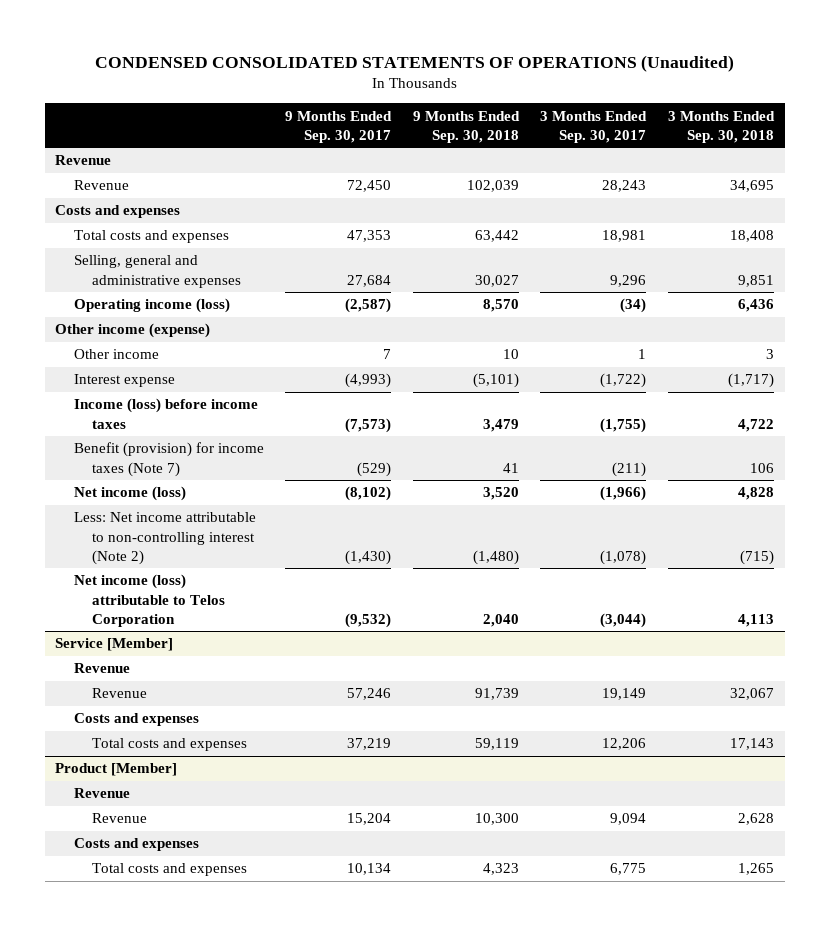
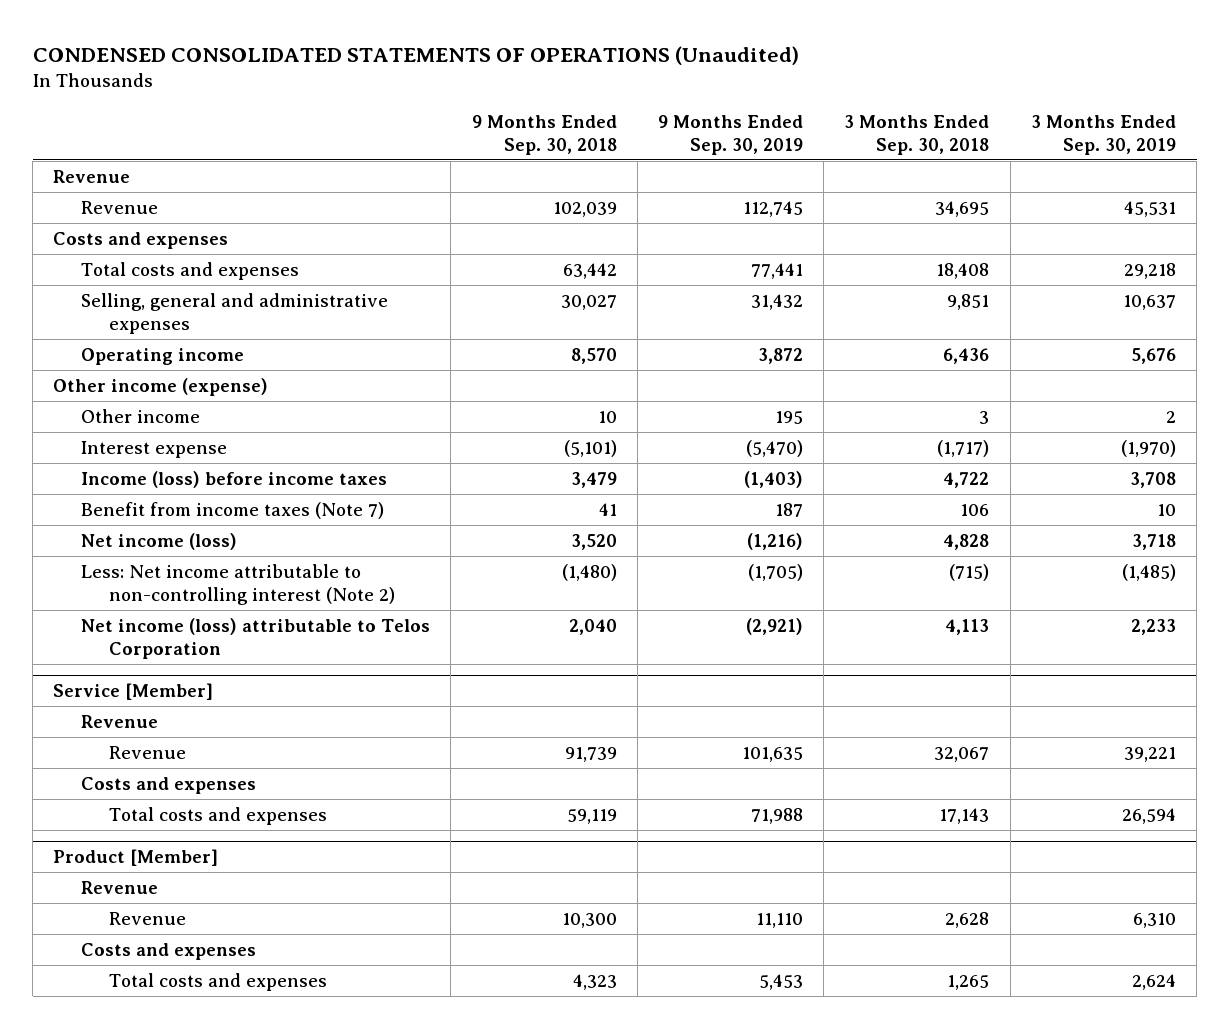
[285,110,393,143] 9 Months Ended Sep. 30, 2017 -> none
[540,110,648,143] 3 Months Ended Sep. 30, 2017 -> none
none -> [657,114,803,155] 9 Months Ended Sep. 30, 2019
none -> [1030,114,1176,155] 3 Months Ended Sep. 30, 2019
[73,298,230,314] Operating income (loss) -> [81,347,245,365] Operating income
[73,442,264,477] Benefit (provision) for income taxes (Note 7) -> [81,501,385,519] Benefit from income taxes (Note 7)

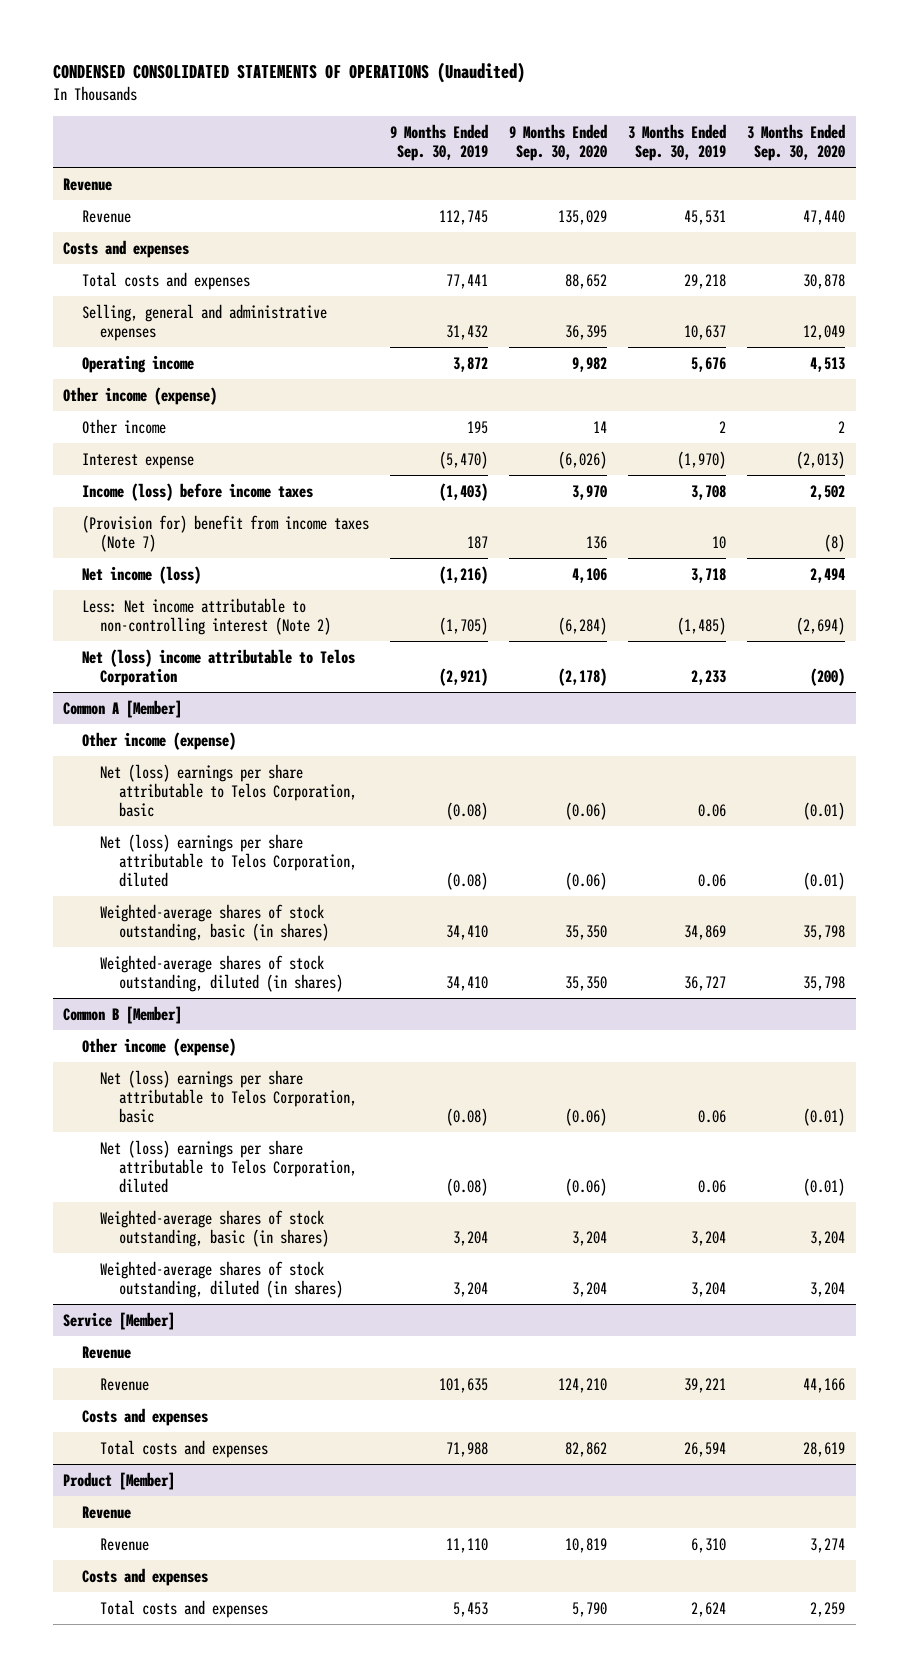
[471,114,617,155] 9 Months Ended Sep. 30, 2018 -> none
[844,114,990,155] 3 Months Ended Sep. 30, 2018 -> none
none -> [508,123,607,161] 9 Months Ended Sep. 30, 2020
none -> [747,123,846,161] 3 Months Ended Sep. 30, 2020
[81,501,385,519] Benefit from income taxes (Note 7) -> [81,514,369,552] (Provision for) benefit from income taxes (Note 7)
[81,617,431,659] Net income (loss) attributable to Telos Corporation -> [81,648,355,686] Net (loss) income attributable to Telos Corporation
none -> [63,699,183,718] Common A [Member]
none -> [81,731,236,750] Other income (expense)
none -> [100,763,358,817] Net (loss) earnings per share attributable to Telos Corporation, basic
none -> [100,833,358,887] Net (loss) earnings per share attributable to Telos Corporation, diluted
none -> [100,903,330,941] Weighted-average shares of stock outstanding, basic (in shares)
none -> [100,954,344,992] Weighted-average shares of stock outstanding, diluted (in shares)
none -> [63,1005,183,1024] Common B [Member]
none -> [81,1037,236,1056] Other income (expense)
none -> [100,1069,358,1123] Net (loss) earnings per share attributable to Telos Corporation, basic
none -> [100,1139,358,1193] Net (loss) earnings per share attributable to Telos Corporation, diluted
none -> [100,1209,330,1247] Weighted-average shares of stock outstanding, basic (in shares)
none -> [100,1260,344,1298] Weighted-average shares of stock outstanding, diluted (in shares)

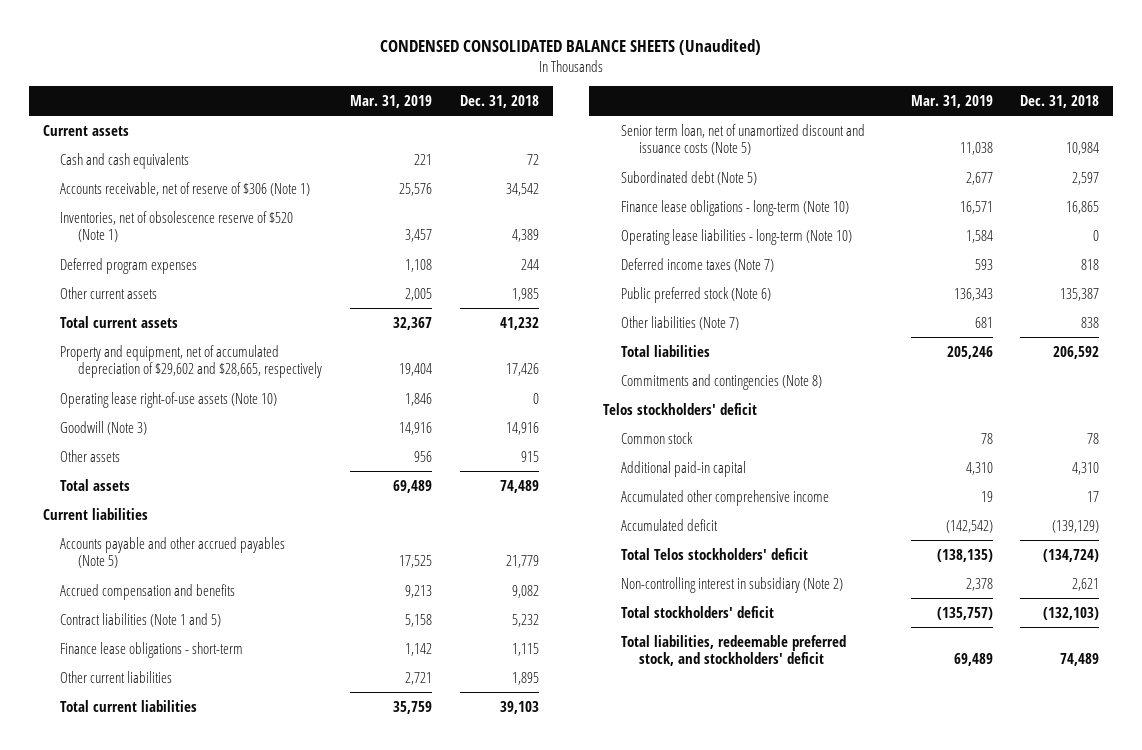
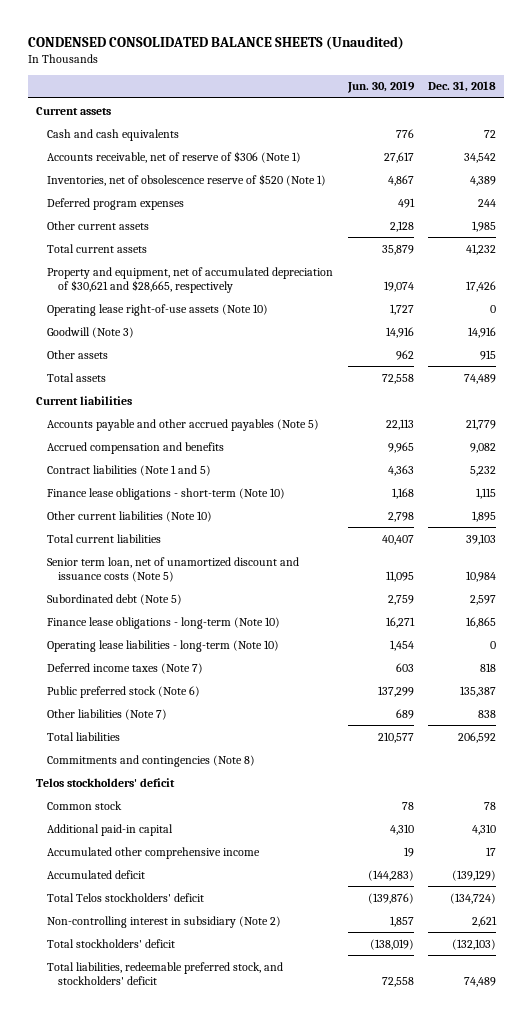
[350,95,433,109] Mar. 31, 2019 -> none
none -> [346,81,415,94] Jun. 30, 2019
[60,344,323,379] Property and equipment, net of accumulated depreciation of $29,602 and $28,665, respectively -> [46,266,333,293] Property and equipment, net of accumulated depreciation of $30,621 and $28,665, respectively
[60,641,244,658] Finance lease obligations - short-term -> [46,487,285,500] Finance lease obligations - short-term (Note 10)
[60,670,173,683] Other current liabilities -> [46,510,212,522] Other current liabilities (Note 10)

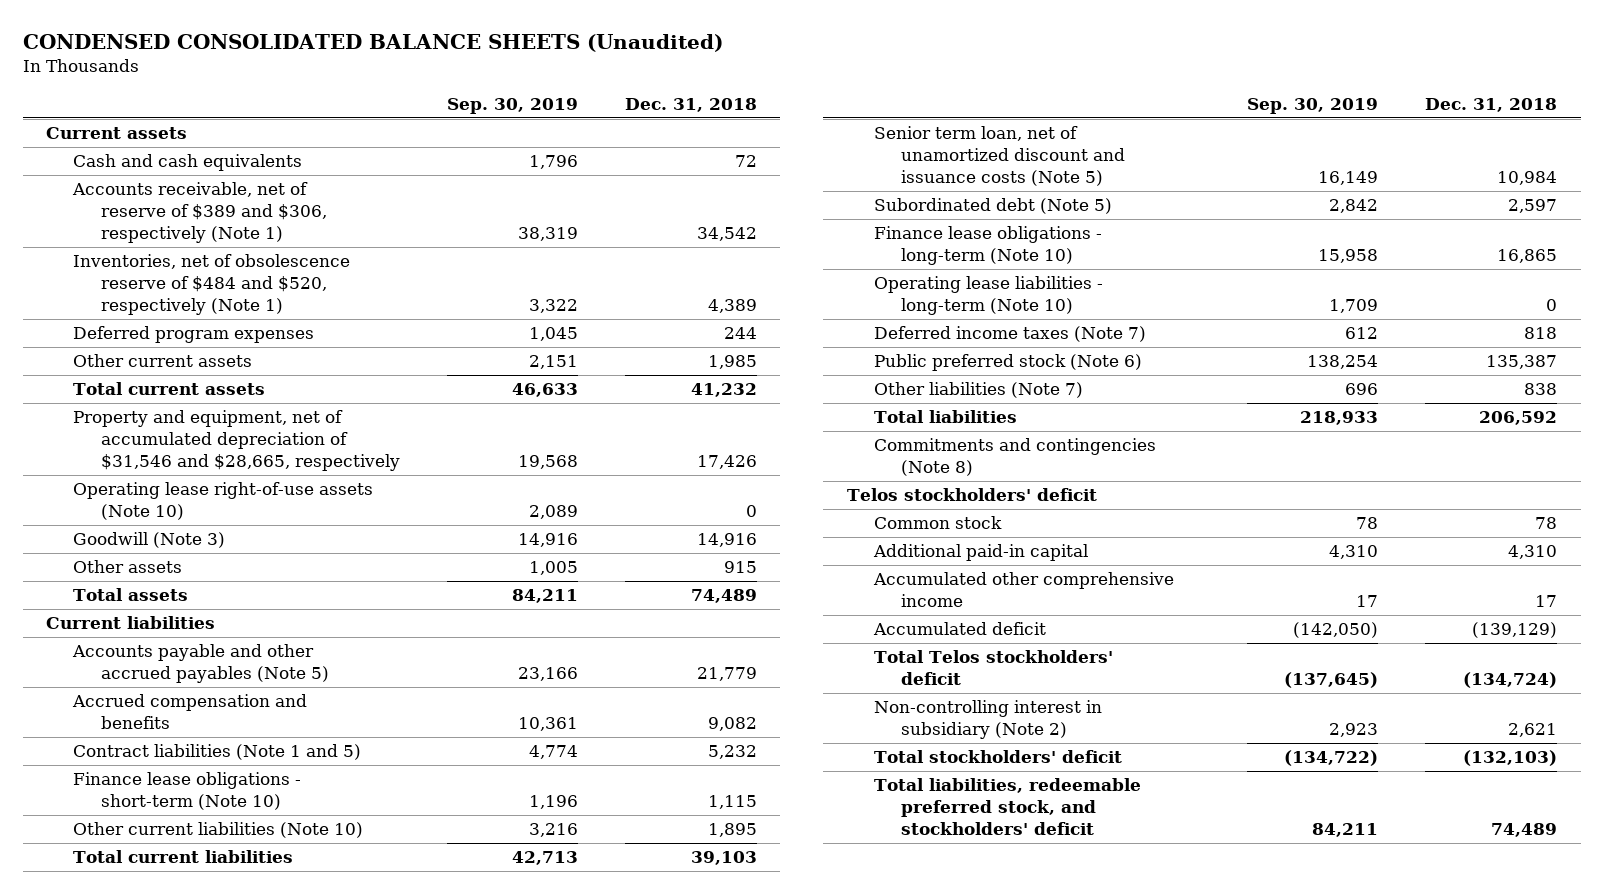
[346,81,415,94] Jun. 30, 2019 -> none
none -> [446,98,578,115] Sep. 30, 2019
[46,150,301,163] Accounts receivable, net of reserve of $306 (Note 1) -> [72,182,327,243] Accounts receivable, net of reserve of $389 and $306, respectively (Note 1)
[46,173,326,186] Inventories, net of obsolescence reserve of $520 (Note 1) -> [73,254,351,315] Inventories, net of obsolescence reserve of $484 and $520, respectively (Note 1)
[46,266,333,293] Property and equipment, net of accumulated depreciation of $30,621 and $28,665, respectively -> [73,410,400,471] Property and equipment, net of accumulated depreciation of $31,546 and $28,665, respectively

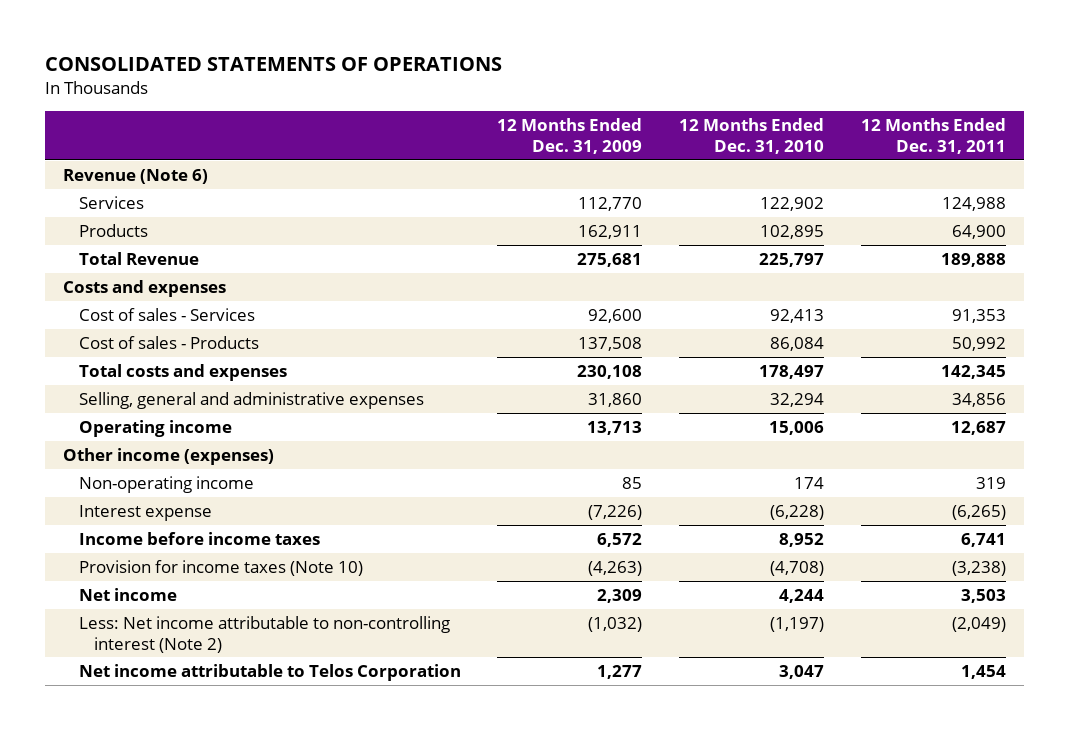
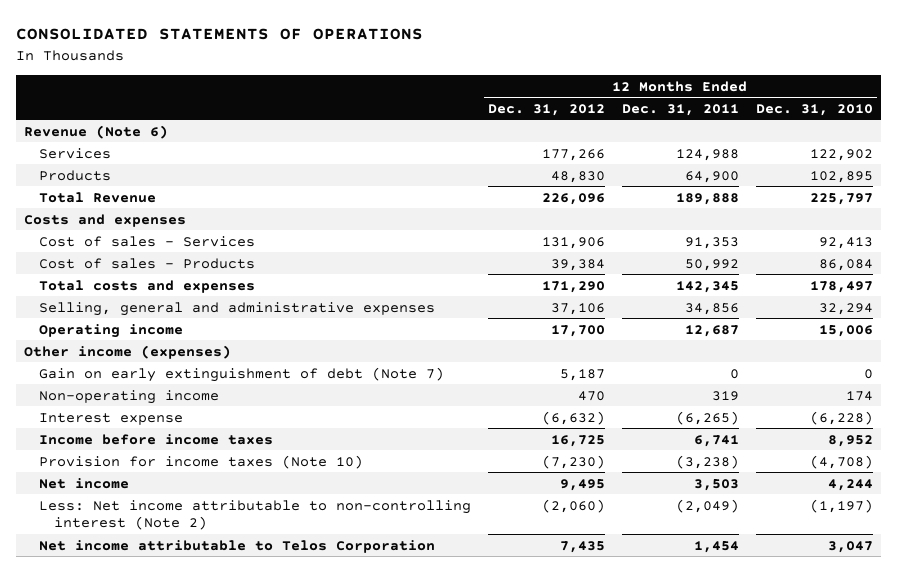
[497,118,643,155] 12 Months Ended Dec. 31, 2009 -> none
none -> [487,103,605,116] Dec. 31, 2012
none -> [39,366,445,382] Gain on early extinguishment of debt (Note 7)

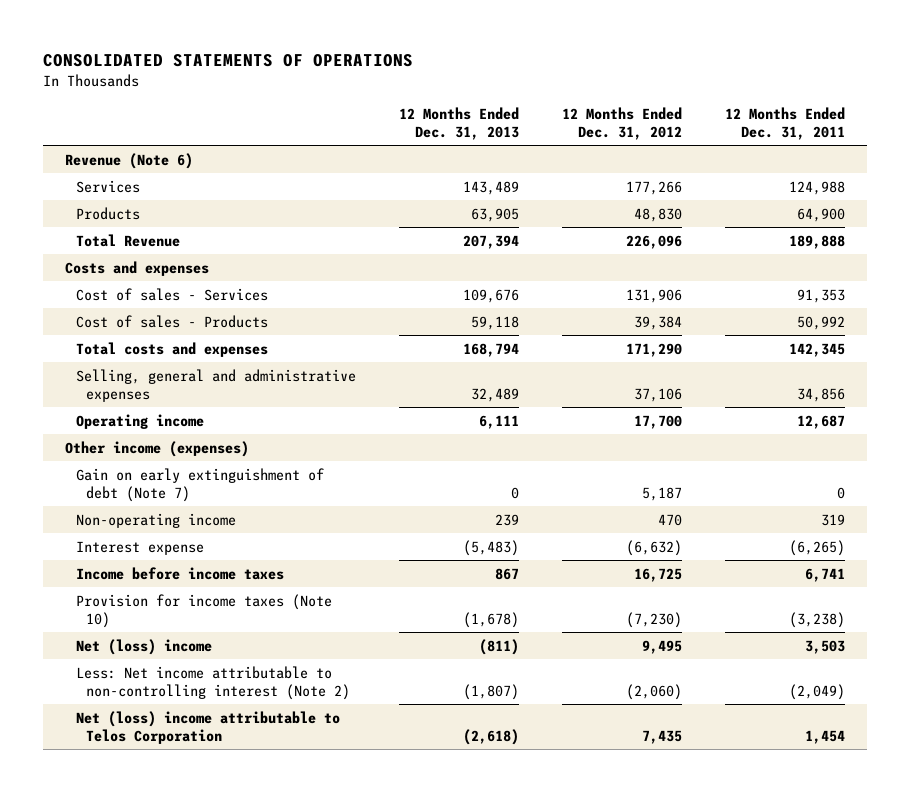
[755,103,873,116] Dec. 31, 2010 -> none
none -> [398,107,519,141] 12 Months Ended Dec. 31, 2013
[39,477,130,489] Net income -> [75,638,212,655] Net (loss) income
[39,539,436,553] Net income attributable to Telos Corporation -> [75,710,340,744] Net (loss) income attributable to Telos Corporation

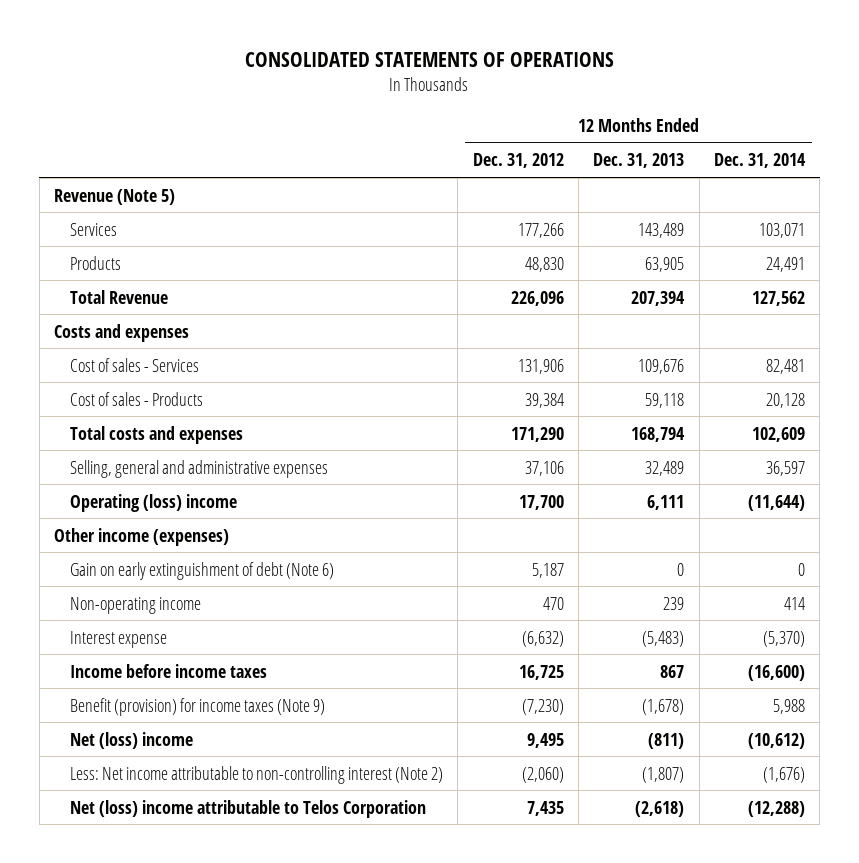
[724,107,845,141] 12 Months Ended Dec. 31, 2011 -> none
none -> [713,153,806,169] Dec. 31, 2014
[64,152,193,169] Revenue (Note 6) -> [53,188,175,205] Revenue (Note 5)
[75,413,204,429] Operating income -> [70,493,238,512] Operating (loss) income
[75,467,324,502] Gain on early extinguishment of debt (Note 7) -> [70,561,335,580] Gain on early extinguishment of debt (Note 6)
[75,593,332,628] Provision for income taxes (Note 10) -> [70,697,326,716] Benefit (provision) for income taxes (Note 9)

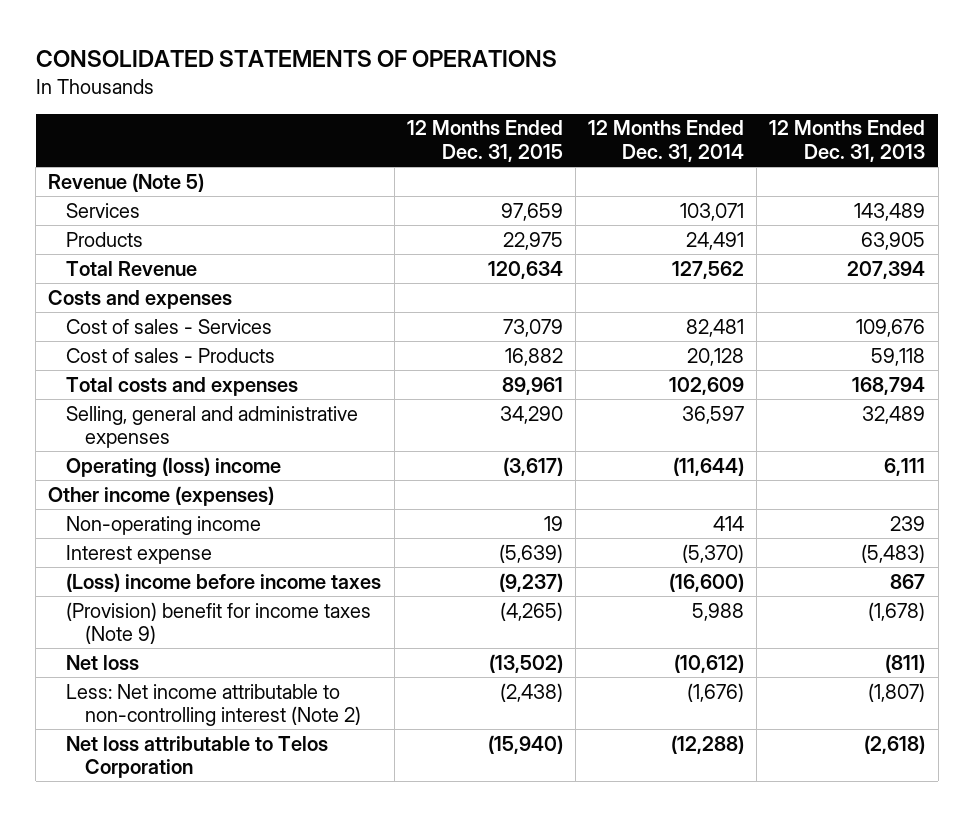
[472,153,564,169] Dec. 31, 2012 -> none
none -> [406,120,563,162] 12 Months Ended Dec. 31, 2015
[70,561,335,580] Gain on early extinguishment of debt (Note 6) -> none
[70,663,268,678] Income before income taxes -> [66,572,382,592] (Loss) income before income taxes
[70,697,326,716] Benefit (provision) for income taxes (Note 9) -> [66,601,372,645] (Provision) benefit for income taxes (Note 9)
[70,731,194,749] Net (loss) income -> [66,654,140,670] Net loss
[70,799,427,818] Net (loss) income attributable to Telos Corporation -> [66,735,329,779] Net loss attributable to Telos Corporation

